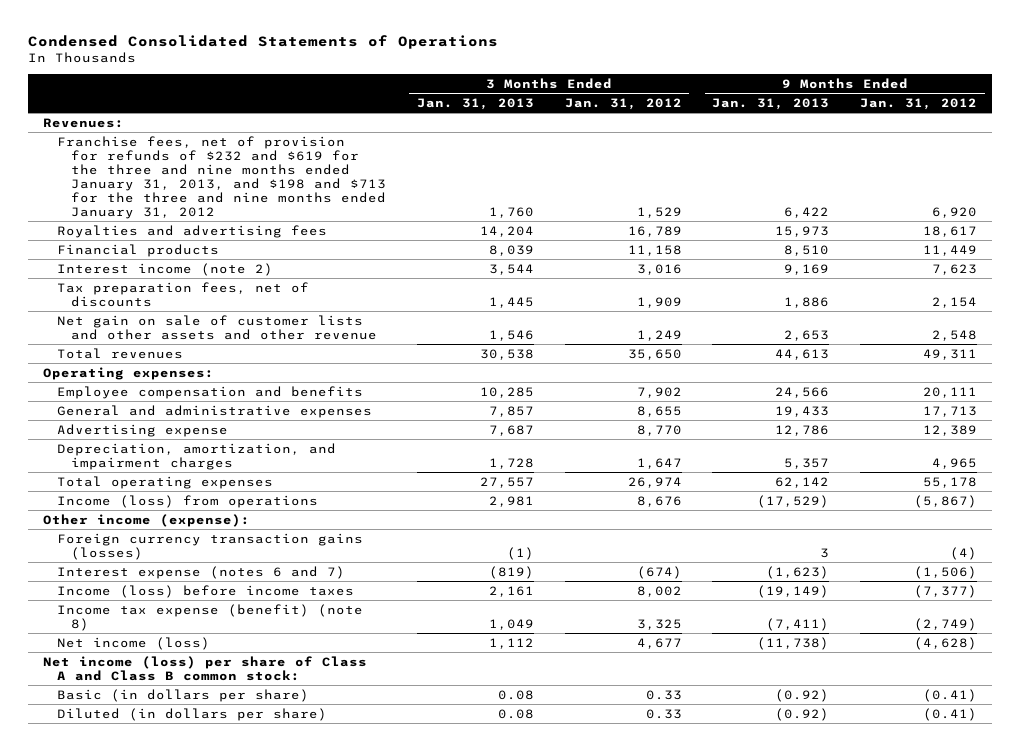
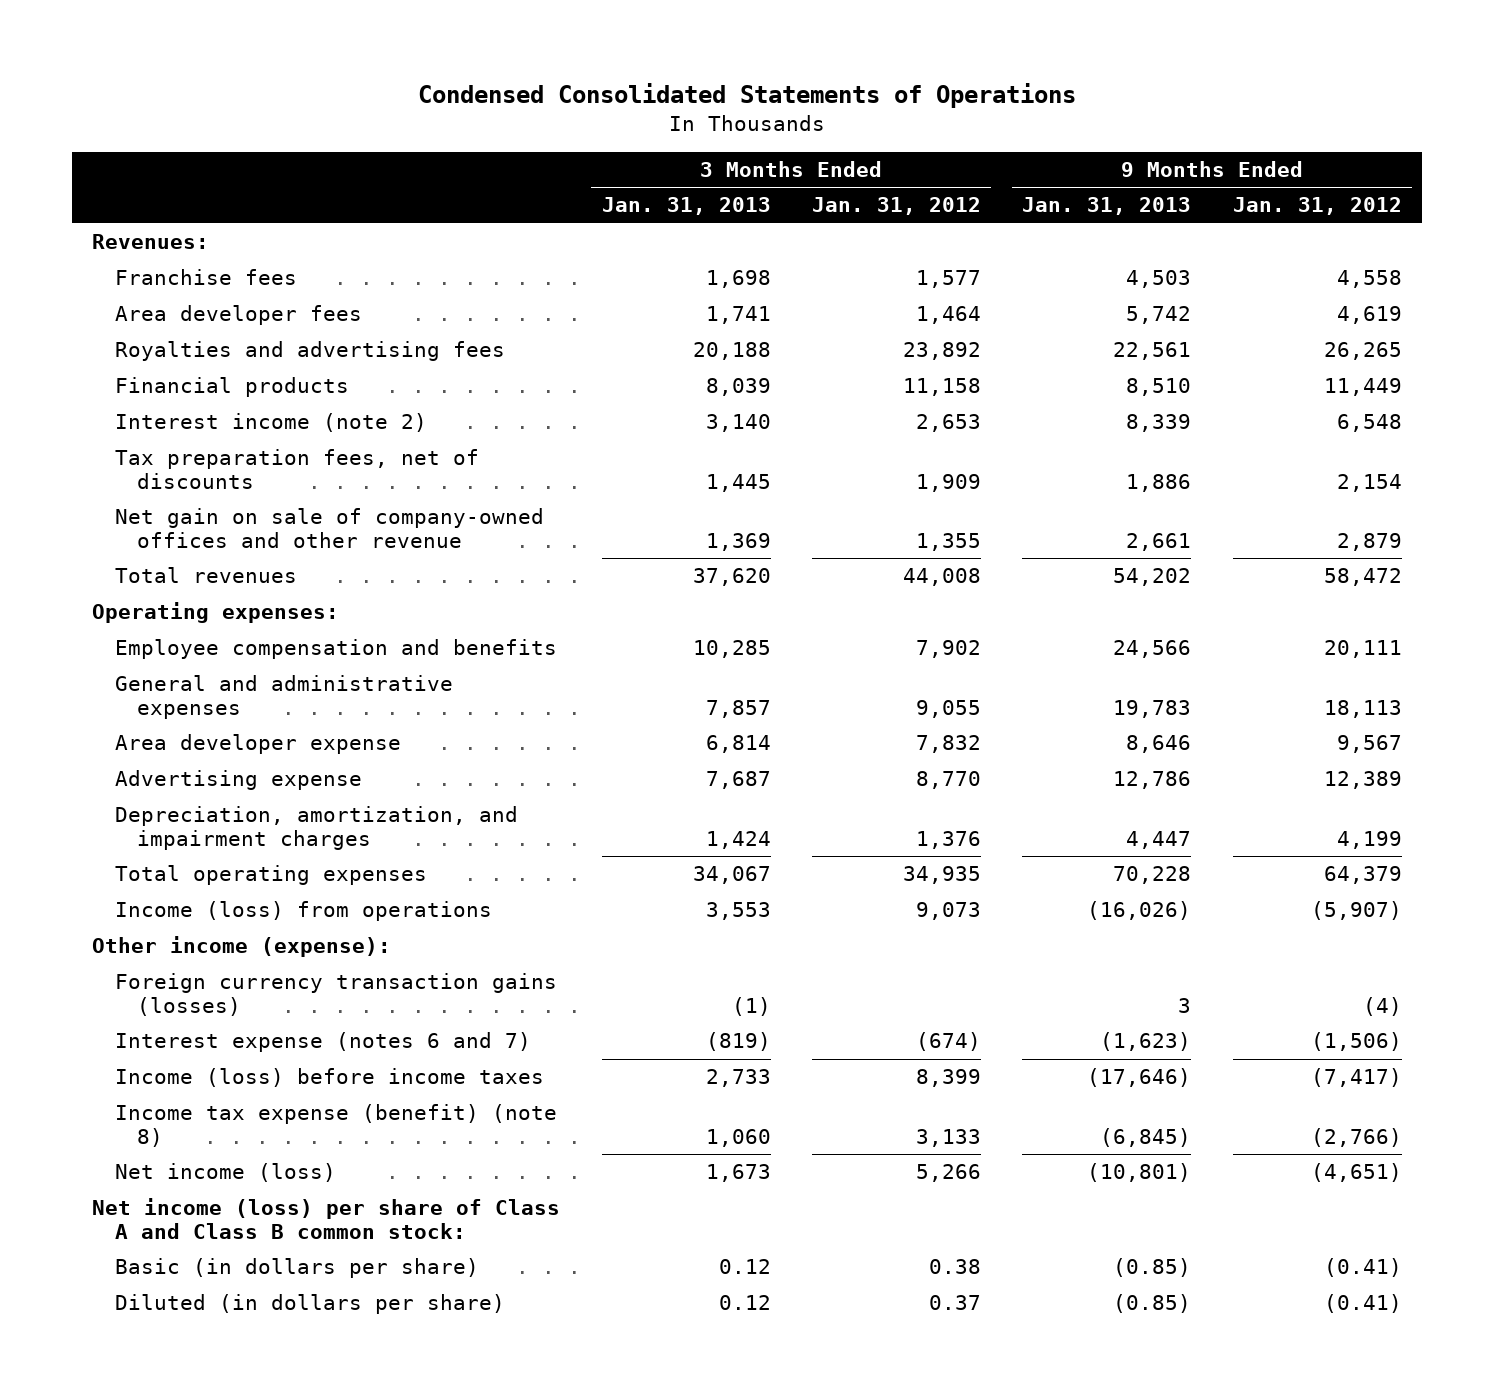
[57,135,387,219] Franchise fees, net of provision for refunds of $232 and $619 for the three and nine months ended January 31, 2013, and $198 and $713 for the three and nine months ended January 31, 2012 -> none
none -> [114,269,297,286] Franchise fees
none -> [114,305,362,326] Area developer fees
[479,225,534,237] 14,204 -> [692,342,771,361] 20,188
[627,225,682,237] 16,789 -> [902,342,981,361] 23,892
[775,225,830,237] 15,973 -> [1113,342,1192,361] 22,561
[923,225,978,237] 18,617 -> [1323,342,1402,361] 26,265
[488,263,534,275] 3,544 -> [705,414,771,433] 3,140
[636,263,682,275] 3,016 -> [915,414,981,433] 2,653
[784,263,830,275] 9,169 -> [1126,414,1192,433] 8,339
[932,263,978,275] 7,623 -> [1336,414,1402,433] 6,548
[57,314,378,340] Net gain on sale of customer lists and other assets and other revenue -> [114,508,544,549] Net gain on sale of company-owned offices and other revenue
[488,329,534,341] 1,546 -> [705,533,771,552] 1,369
[636,329,682,341] 1,249 -> [915,533,981,552] 1,355
[784,329,830,341] 2,653 -> [1126,533,1192,552] 2,661
[932,329,978,341] 2,548 -> [1336,533,1402,552] 2,879
[479,348,534,360] 30,538 -> [692,568,771,587] 37,620
[627,348,682,360] 35,650 -> [902,568,981,587] 44,008
[775,348,830,360] 44,613 -> [1113,568,1192,587] 54,202
[923,348,978,360] 49,311 -> [1323,568,1402,587] 58,472
[636,405,682,417] 8,655 -> [915,700,981,719] 9,055
[775,405,830,417] 19,433 -> [1113,700,1192,719] 19,783
[923,405,978,417] 17,713 -> [1323,700,1402,719] 18,113
none -> [114,734,401,755] Area developer expense
[488,457,534,469] 1,728 -> [705,831,771,850] 1,424
[636,457,682,469] 1,647 -> [915,831,981,850] 1,376
[784,457,830,469] 5,357 -> [1126,831,1192,850] 4,447
[932,457,978,469] 4,965 -> [1336,831,1402,850] 4,199
[479,476,534,488] 27,557 -> [692,866,771,885] 34,067
[627,476,682,488] 26,974 -> [902,866,981,885] 34,935
[775,476,830,488] 62,142 -> [1113,866,1192,885] 70,228
[923,476,978,488] 55,178 -> [1323,866,1402,885] 64,379
[488,495,534,507] 2,981 -> [705,902,771,921] 3,553
[636,495,682,507] 8,676 -> [915,902,981,921] 9,073
[757,494,830,508] (17,529) -> [1087,901,1192,921] (16,026)
[914,494,978,508] (5,867) -> [1310,901,1402,921] (5,907)
[488,585,534,597] 2,161 -> [705,1069,771,1088] 2,733
[636,585,682,597] 8,002 -> [915,1069,981,1088] 8,399
[757,584,830,598] (19,149) -> [1087,1068,1192,1088] (17,646)
[914,584,978,598] (7,377) -> [1310,1068,1402,1088] (7,417)
[488,618,534,630] 1,049 -> [705,1129,771,1148] 1,060
[636,618,682,630] 3,325 -> [915,1129,981,1148] 3,133
[766,617,830,631] (7,411) -> [1100,1128,1192,1148] (6,845)
[914,617,978,631] (2,749) -> [1310,1128,1402,1148] (2,766)
[488,637,534,649] 1,112 -> [705,1164,771,1183] 1,673
[636,637,682,649] 4,677 -> [915,1164,981,1183] 5,266
[757,636,830,650] (11,738) -> [1087,1163,1192,1183] (10,801)
[914,636,978,650] (4,628) -> [1310,1163,1402,1183] (4,651)
[497,689,534,700] 0.08 -> [718,1259,771,1275] 0.12
[645,689,682,700] 0.33 -> [928,1259,981,1275] 0.38
[775,688,830,702] (0.92) -> [1113,1258,1192,1278] (0.85)
[497,708,534,719] 0.08 -> [718,1295,771,1311] 0.12
[645,708,682,719] 0.33 -> [928,1295,981,1311] 0.37
[775,707,830,721] (0.92) -> [1113,1294,1192,1314] (0.85)

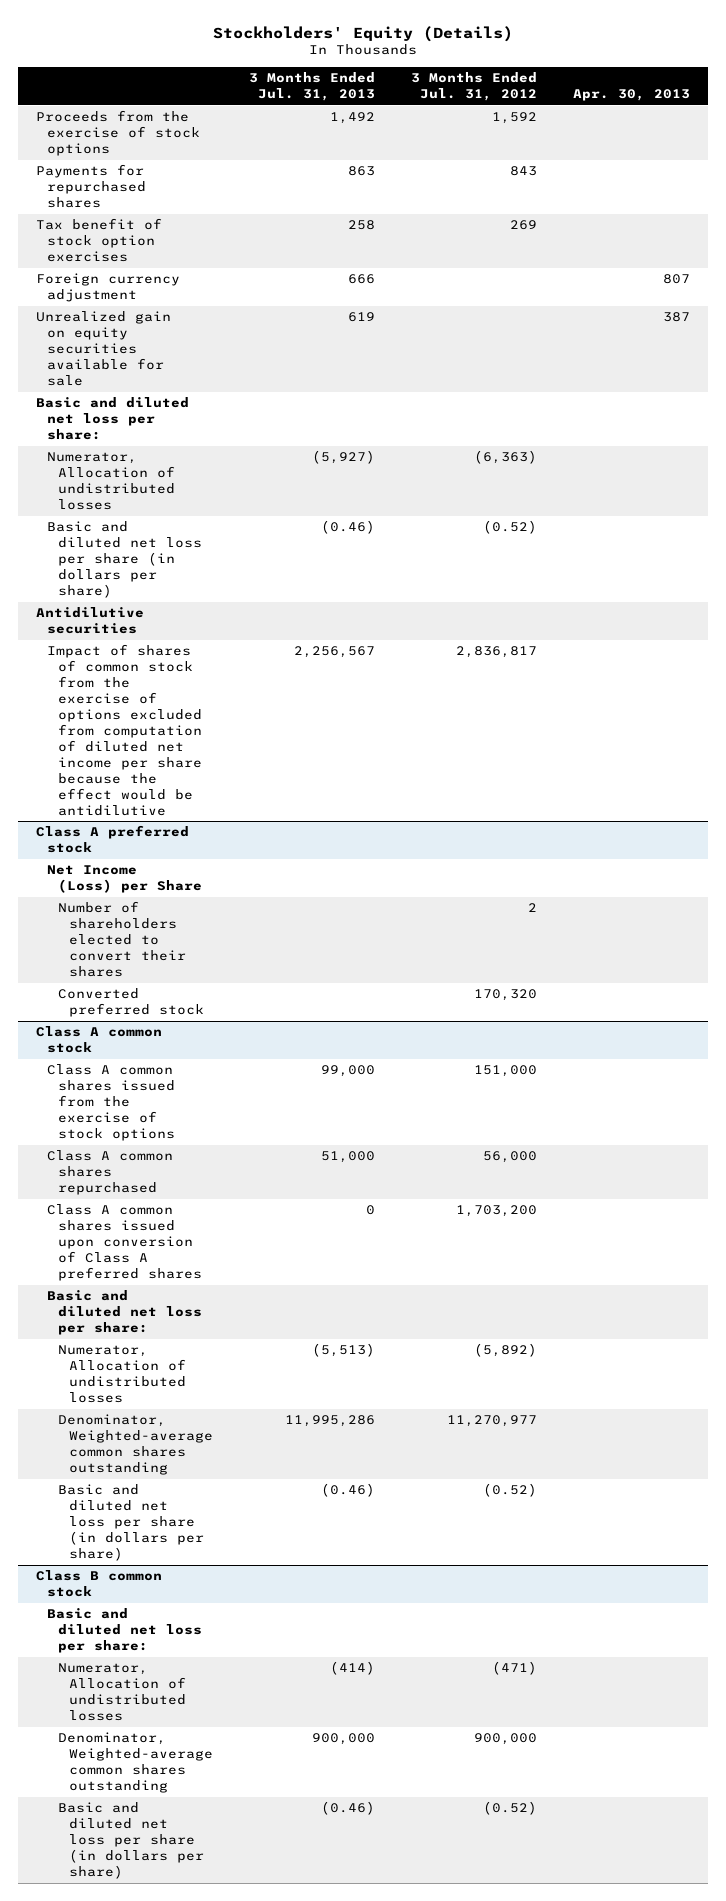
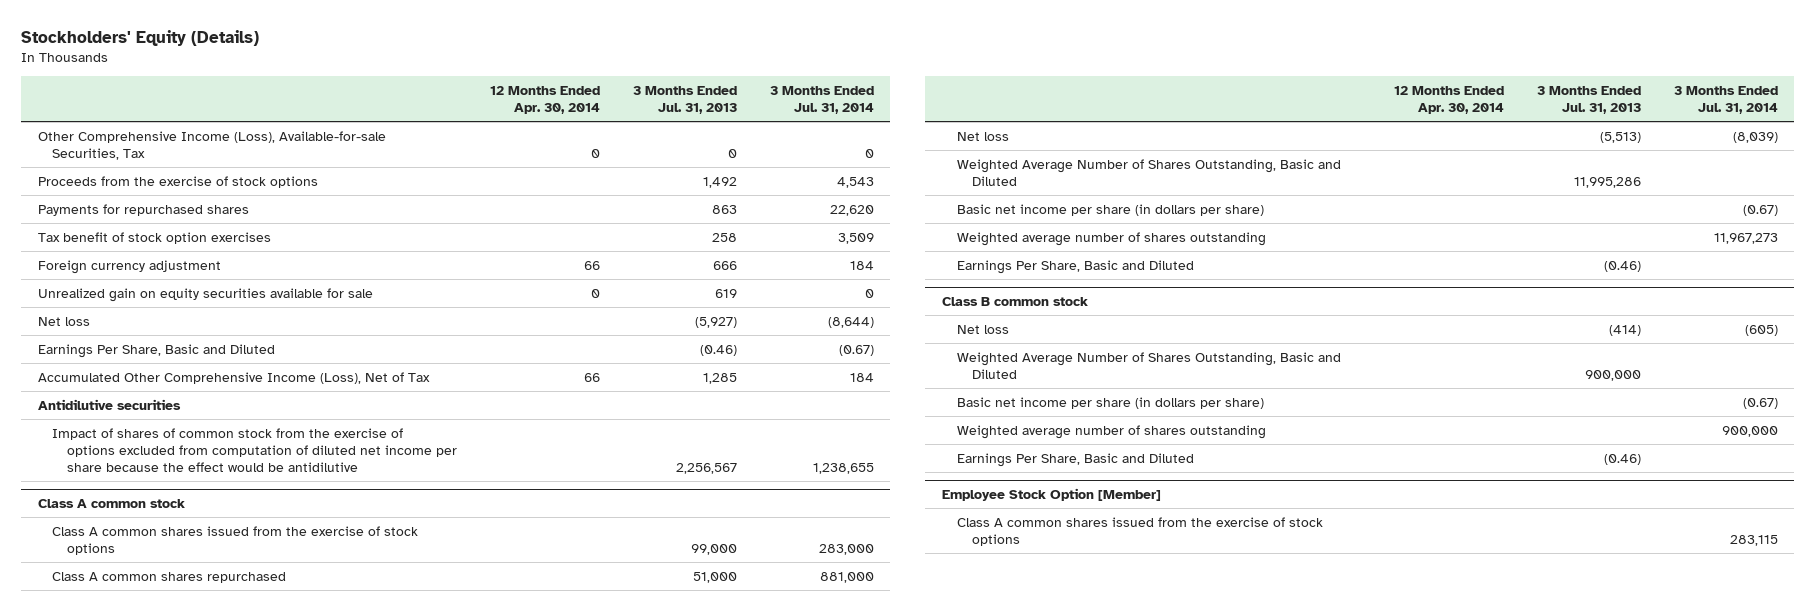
[410,71,537,101] 3 Months Ended Jul. 31, 2012 -> none
[572,88,690,101] Apr. 30, 2013 -> none
none -> [490,86,601,115] 12 Months Ended Apr. 30, 2014
none -> [769,86,874,115] 3 Months Ended Jul. 31, 2014
none -> [37,130,386,160] Other Comprehensive Income (Loss), Available-for-sale Securities, Tax
[36,397,190,441] Basic and diluted net loss per share: -> none
[47,452,175,511] Numerator, Allocation of undistributed losses -> [37,316,90,326] Net loss
[47,521,202,599] Basic and diluted net loss per share (in dollars per share) -> [37,343,275,358] Earnings Per Share, Basic and Diluted
none -> [37,371,430,384] Accumulated Other Comprehensive Income (Loss), Net of Tax
[36,825,190,854] Class A preferred stock -> none
[47,865,202,894] Net Income (Loss) per Share -> none
[57,901,186,978] Number of shareholders elected to convert their shares -> none
[57,988,204,1018] Converted preferred stock -> none
[47,1204,202,1282] Class A common shares issued upon conversion of Class A preferred shares -> none
[47,1290,202,1336] Basic and diluted net loss per share: -> none
[57,1345,186,1404] Numerator, Allocation of undistributed losses -> [956,131,1009,141] Net loss
[57,1414,213,1476] Denominator, Weighted-average common shares outstanding -> [956,158,1341,186] Weighted Average Number of Shares Outstanding, Basic and Diluted
none -> [956,203,1264,216] Basic net income per share (in dollars per share)
none -> [956,231,1266,246] Weighted average number of shares outstanding
[57,1484,204,1562] Basic and diluted net loss per share (in dollars per share) -> [956,259,1194,274] Earnings Per Share, Basic and Diluted
[47,1608,202,1654] Basic and diluted net loss per share: -> none
[57,1663,186,1722] Numerator, Allocation of undistributed losses -> [956,324,1009,334] Net loss
[57,1732,213,1794] Denominator, Weighted-average common shares outstanding -> [956,351,1341,379] Weighted Average Number of Shares Outstanding, Basic and Diluted
none -> [956,396,1264,409] Basic net income per share (in dollars per share)
none -> [956,424,1266,439] Weighted average number of shares outstanding
[57,1802,204,1880] Basic and diluted net loss per share (in dollars per share) -> [956,452,1194,467] Earnings Per Share, Basic and Diluted
none -> [941,488,1161,502] Employee Stock Option [Member]
none -> [956,516,1323,546] Class A common shares issued from the exercise of stock options

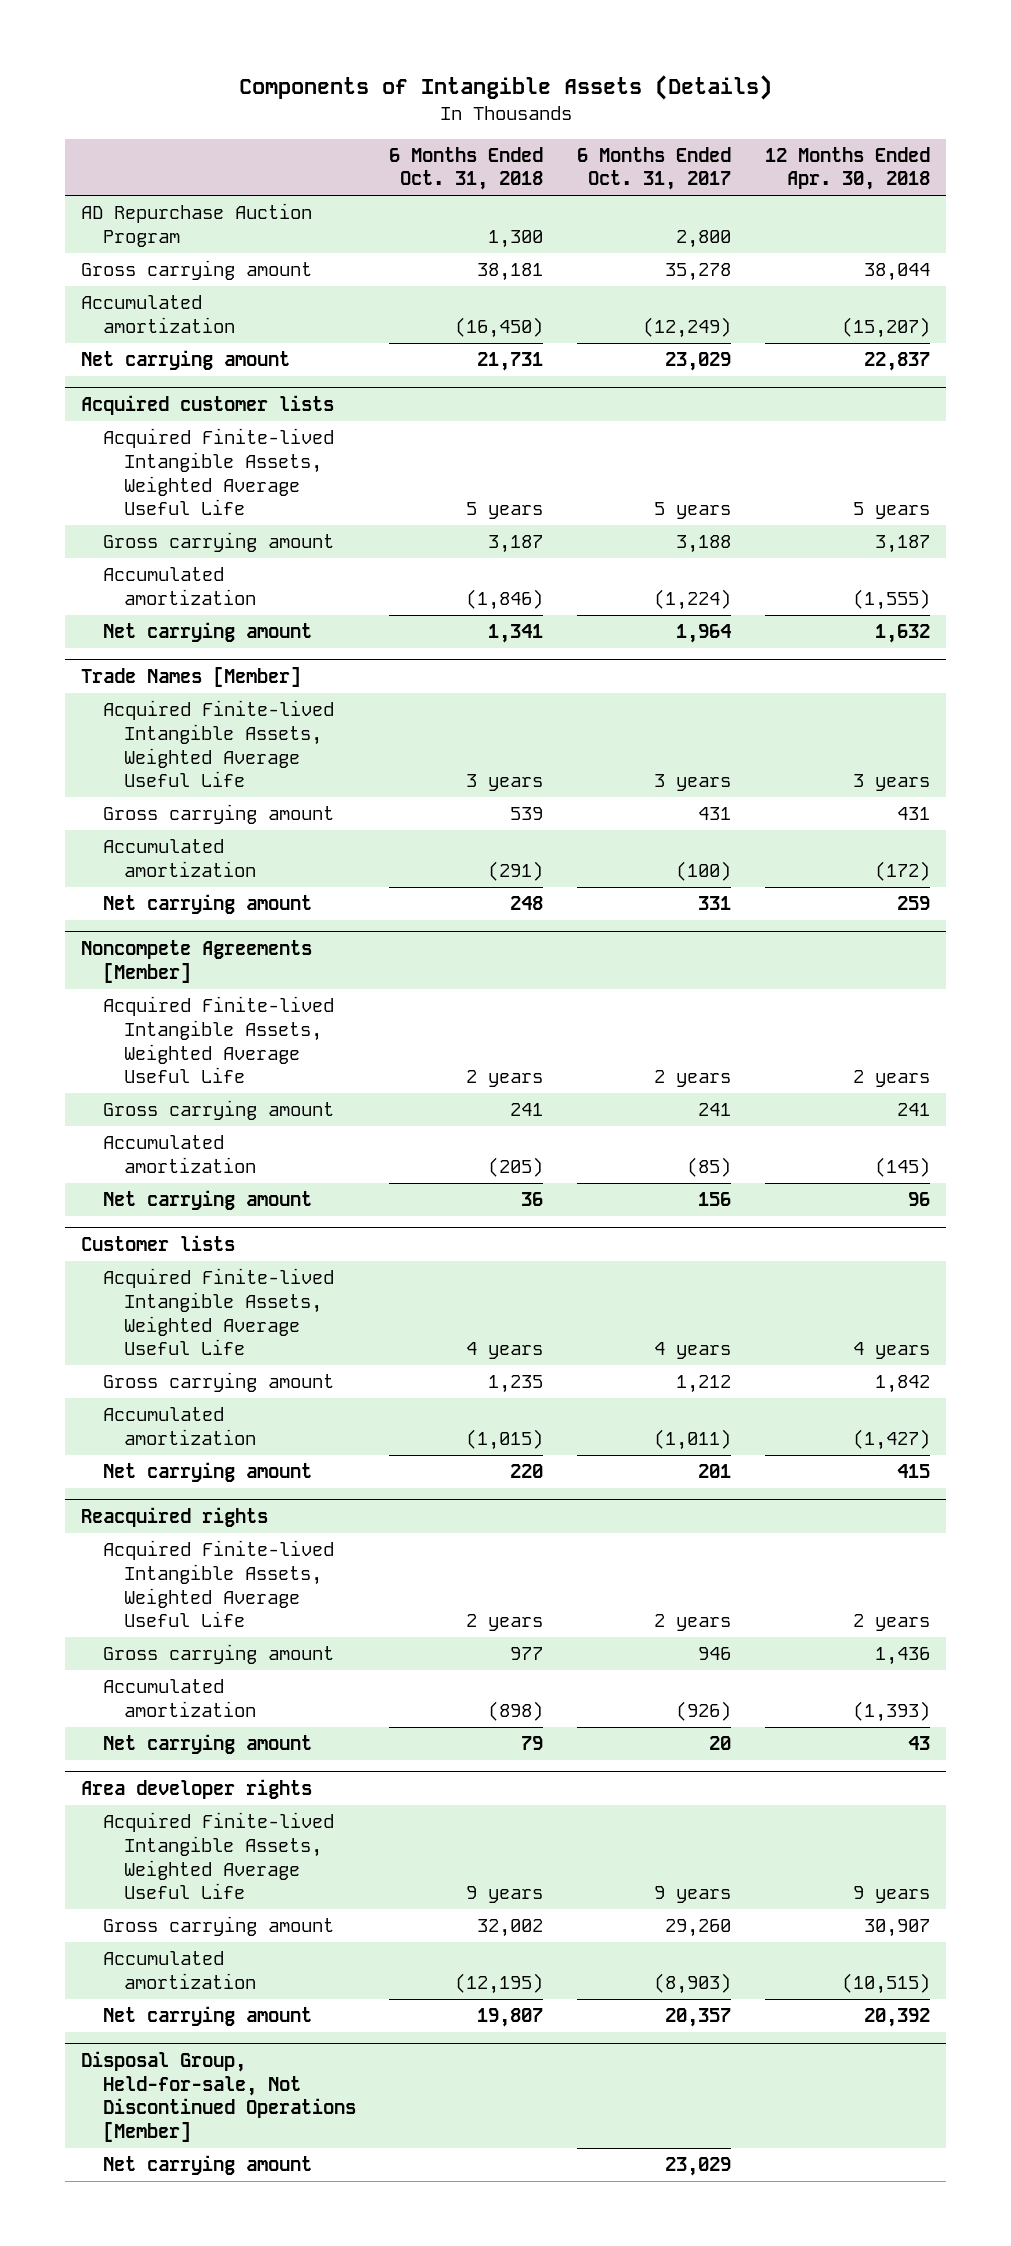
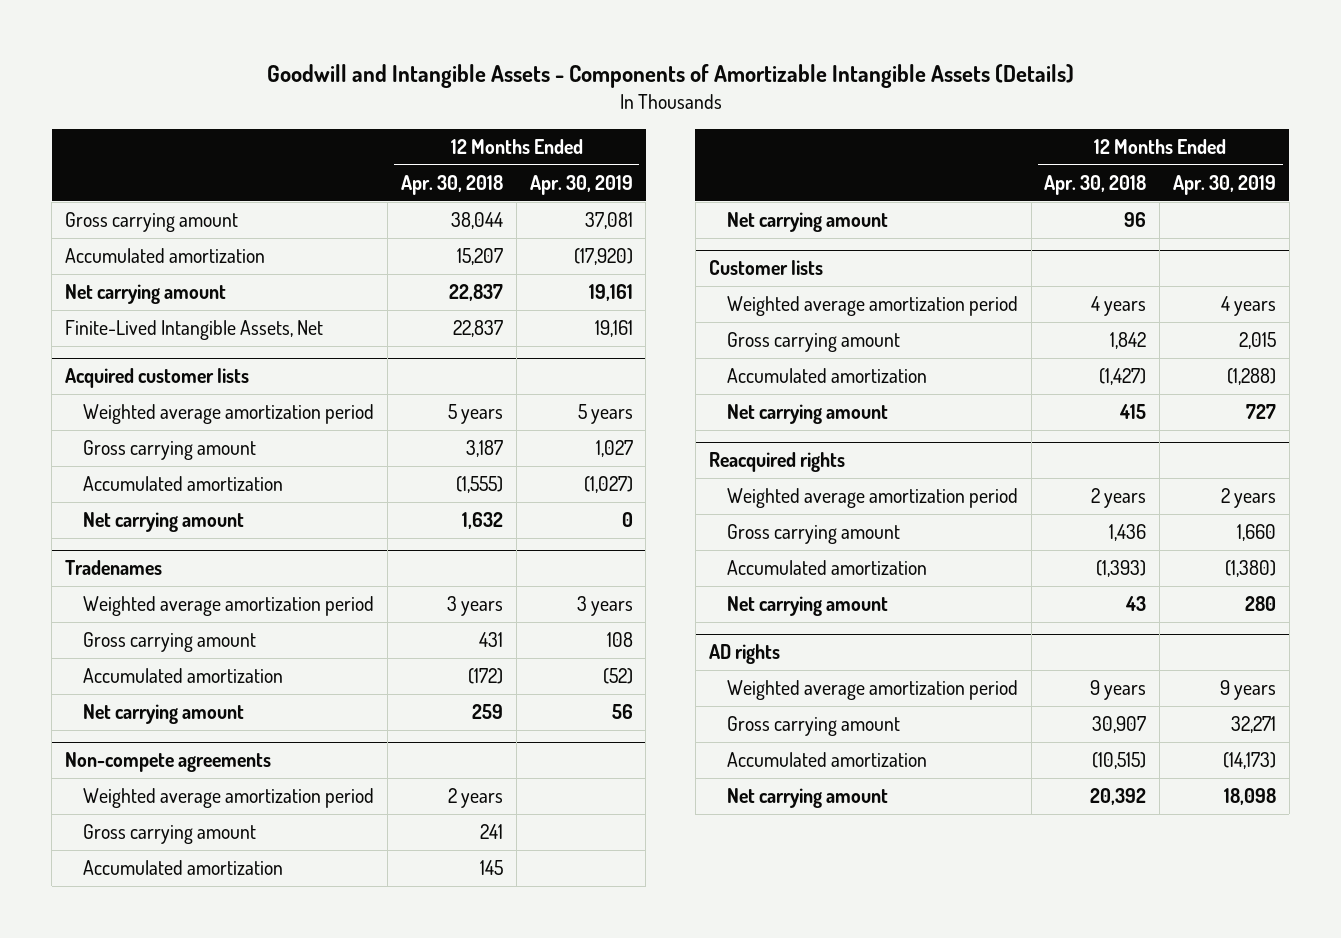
[238,75,772,101] Components of Intangible Assets (Details) -> [266,64,1074,89] Goodwill and Intangible Assets - Components of Amortizable Intangible Assets (Details)
[389,146,544,191] 6 Months Ended Oct. 31, 2018 -> none
[577,146,732,191] 6 Months Ended Oct. 31, 2017 -> none
none -> [529,174,633,195] Apr. 30, 2019
[81,203,313,247] AD Repurchase Auction Program -> none
[841,316,930,338] (15,207) -> [457,248,504,266] 15,207
none -> [65,320,324,341] Finite-Lived Intangible Assets, Net
[102,428,334,516] Acquired Finite-lived Intangible Assets, Weighted Average Useful Life -> [83,404,375,425] Weighted average amortization period
[81,667,302,688] Trade Names [Member] -> [65,560,163,576] Tradenames
[102,700,334,788] Acquired Finite-lived Intangible Assets, Weighted Average Useful Life -> [83,596,375,617] Weighted average amortization period
[81,940,313,983] Noncompete Agreements [Member] -> [65,752,272,773] Non-compete agreements
[102,996,334,1084] Acquired Finite-lived Intangible Assets, Weighted Average Useful Life -> [83,788,375,809] Weighted average amortization period
[874,1156,930,1177] (145) -> [480,860,504,876] 145
[102,1268,334,1356] Acquired Finite-lived Intangible Assets, Weighted Average Useful Life -> [726,296,1018,317] Weighted average amortization period
[102,1540,334,1628] Acquired Finite-lived Intangible Assets, Weighted Average Useful Life -> [726,488,1018,509] Weighted average amortization period
[81,1779,313,1800] Area developer rights -> [708,644,780,665] AD rights
[102,1812,334,1900] Acquired Finite-lived Intangible Assets, Weighted Average Useful Life -> [726,680,1018,701] Weighted average amortization period
[81,2051,356,2142] Disposal Group, Held-for-sale, Not Discontinued Operations [Member] -> none
[102,2155,312,2176] Net carrying amount -> none

